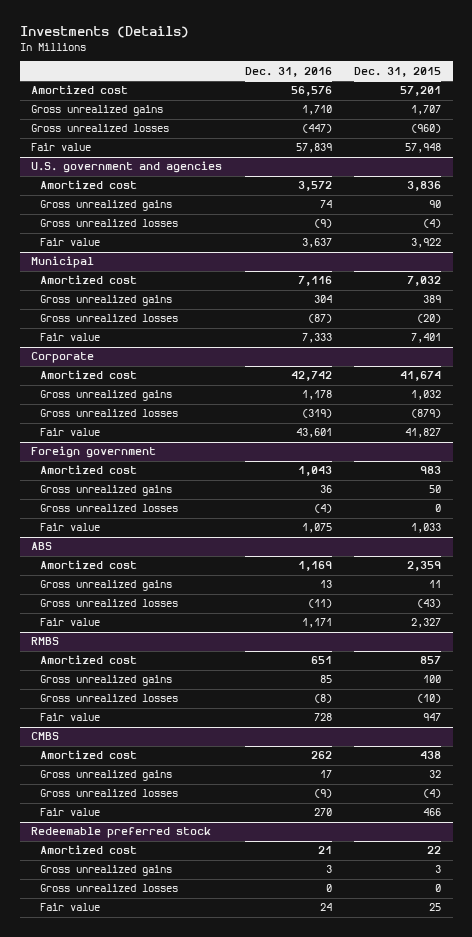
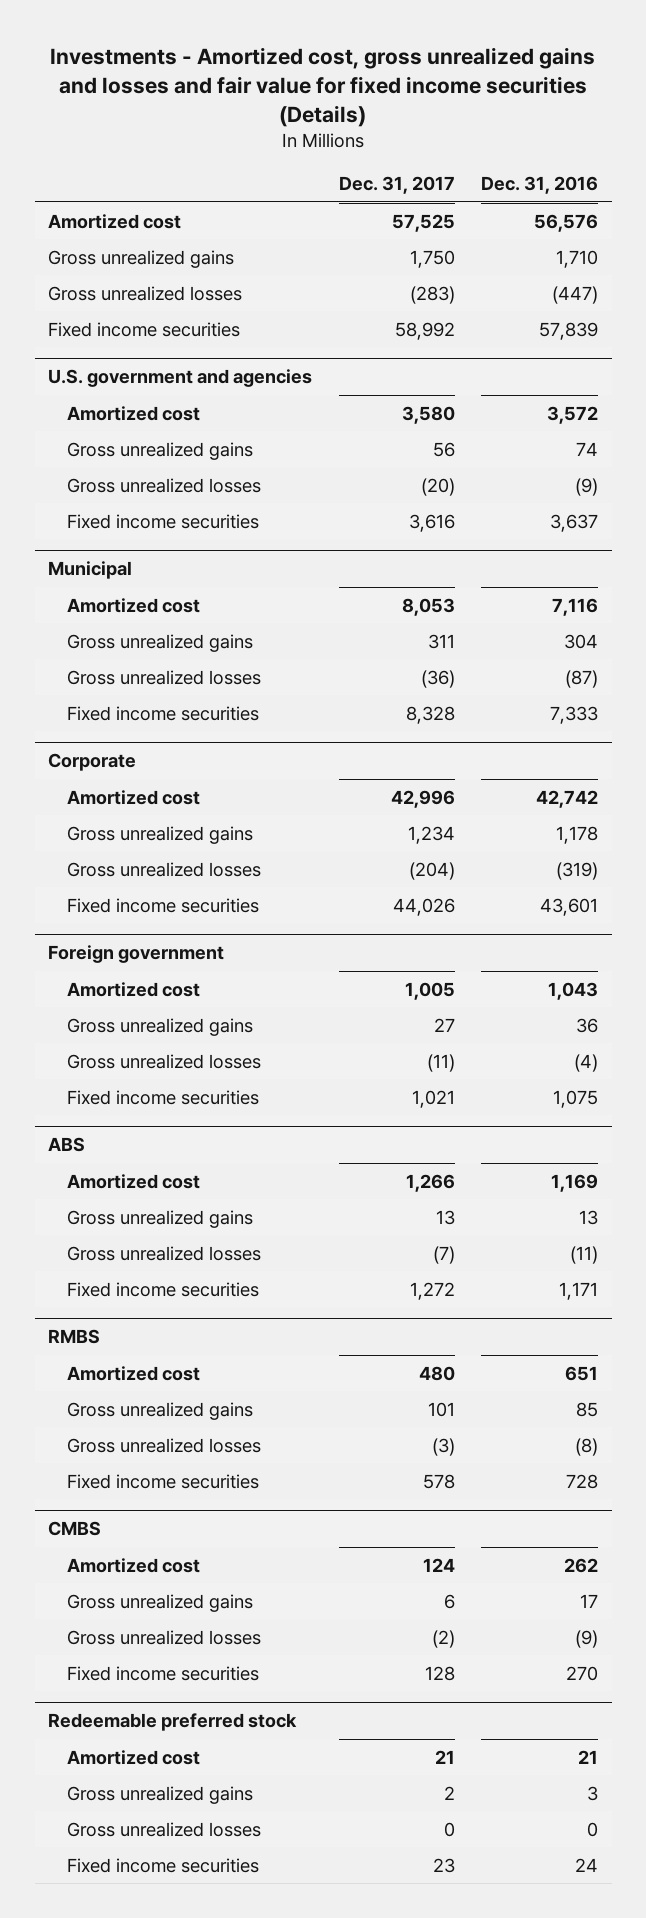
[19,26,189,39] Investments (Details) -> [50,46,596,127] Investments - Amortized cost, gross unrealized gains and losses and fair value for fixed income securities (Details)
[354,66,442,77] Dec. 31, 2015 -> none
none -> [338,176,455,195] Dec. 31, 2017
[31,143,92,152] Fair value -> [47,321,240,337] Fixed income securities
[39,238,100,247] Fair value -> [67,513,260,529] Fixed income securities
[39,333,100,342] Fair value -> [67,705,260,721] Fixed income securities
[39,428,100,437] Fair value -> [67,897,260,913] Fixed income securities
[39,523,100,532] Fair value -> [67,1089,260,1105] Fixed income securities
[39,618,100,627] Fair value -> [67,1281,260,1297] Fixed income securities
[39,713,100,722] Fair value -> [67,1473,260,1489] Fixed income securities
[39,808,100,817] Fair value -> [67,1665,260,1681] Fixed income securities
[39,903,100,912] Fair value -> [67,1857,260,1873] Fixed income securities

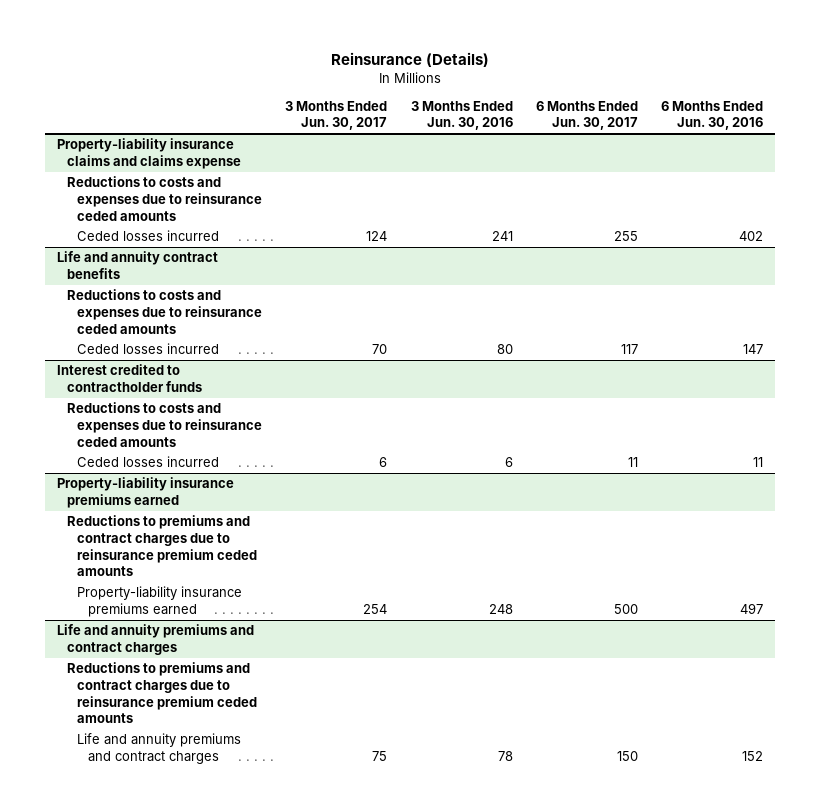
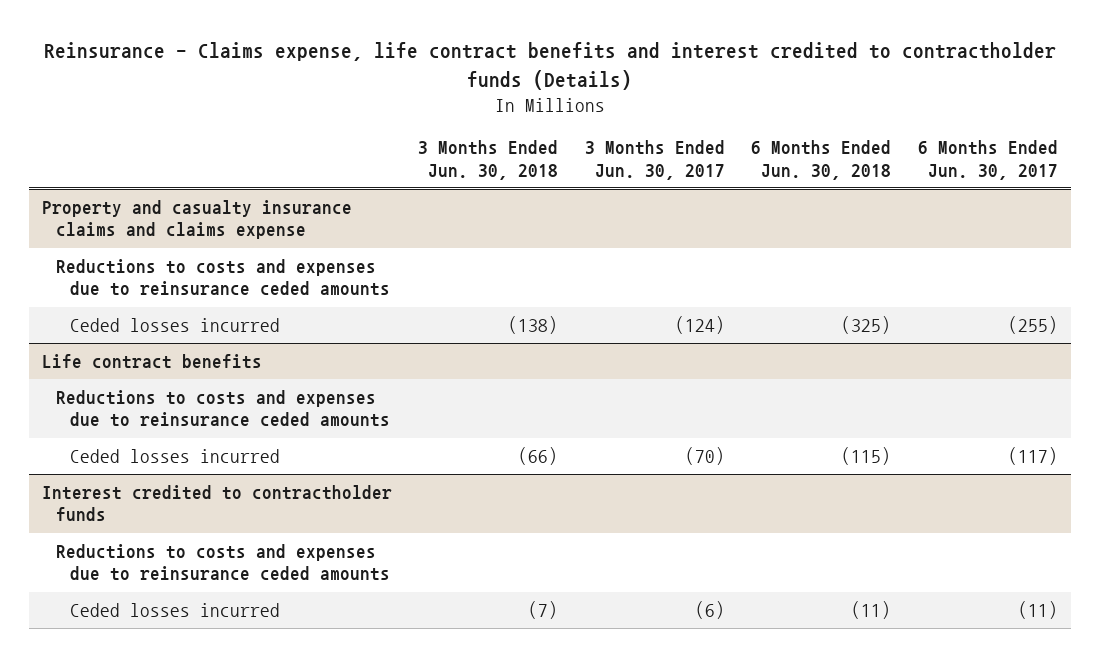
[330,52,489,68] Reinsurance (Details) -> [43,42,1056,90] Reinsurance - Claims expense, life contract benefits and interest credited to contractholder funds (Details)
[410,100,513,131] 3 Months Ended Jun. 30, 2016 -> none
[661,100,764,131] 6 Months Ended Jun. 30, 2016 -> none
none -> [418,140,559,180] 3 Months Ended Jun. 30, 2018
none -> [751,140,892,180] 6 Months Ended Jun. 30, 2018
[56,138,241,169] Property-liability insurance claims and claims expense -> [41,200,352,240] Property and casualty insurance claims and claims expense
[366,231,388,242] 124 -> [674,316,725,335] (124)
[613,231,638,242] 255 -> [1007,316,1058,335] (255)
[56,251,218,279] Life and annuity contract benefits -> [41,354,262,370] Life contract benefits
[372,344,388,355] 70 -> [684,447,725,466] (70)
[620,344,638,355] 117 -> [1007,447,1058,466] (117)
[56,477,234,508] Property-liability insurance premiums earned -> none
[66,515,258,577] Reductions to premiums and contract charges due to reinsurance premium ceded amounts -> none
[77,586,243,617] Property-liability insurance premiums earned -> none
[56,624,254,655] Life and annuity premiums and contract charges -> none
[66,662,258,724] Reductions to premiums and contract charges due to reinsurance premium ceded amounts -> none
[77,733,242,764] Life and annuity premiums and contract charges -> none
[379,457,388,468] 6 -> [694,601,725,620] (6)
[627,457,638,468] 11 -> [1017,601,1058,620] (11)

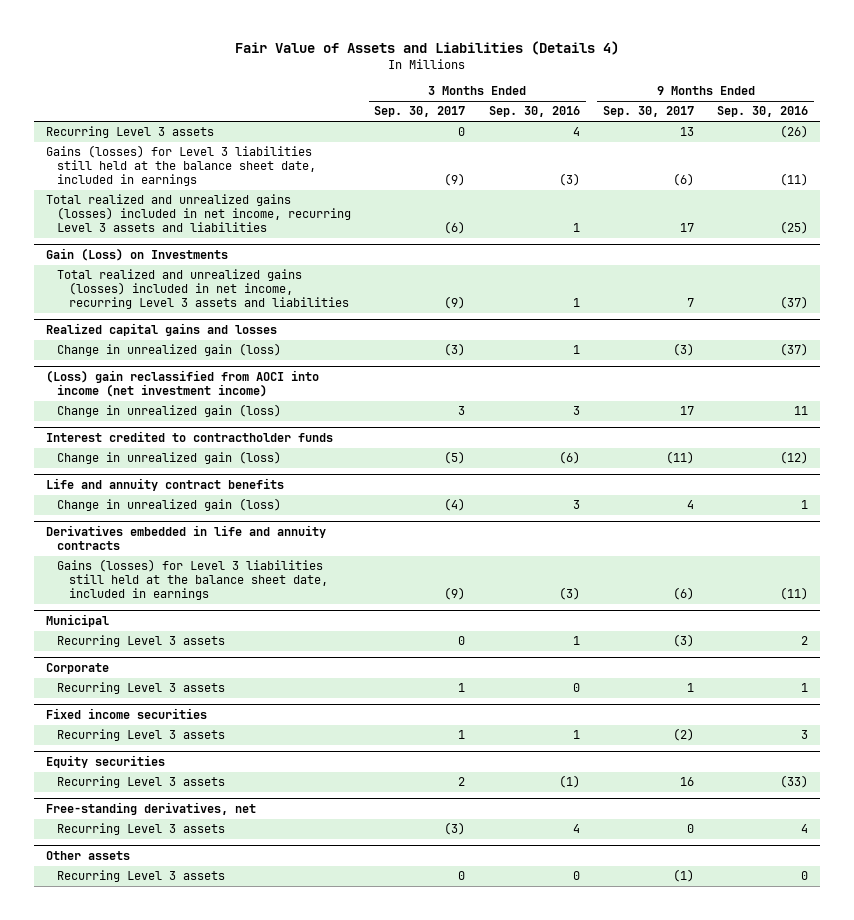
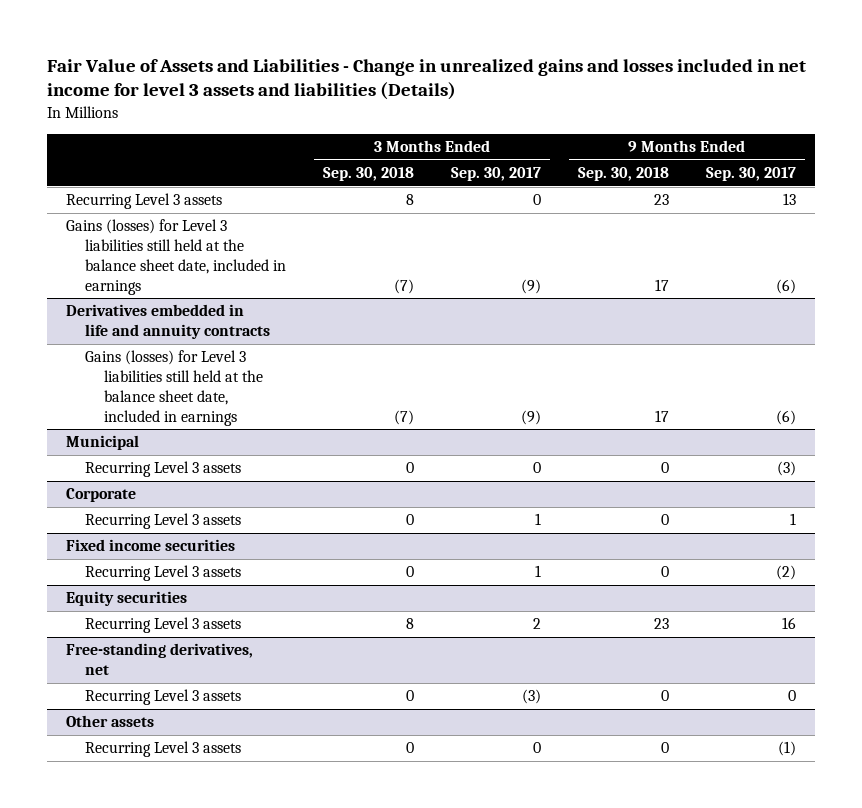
[234,40,619,55] Fair Value of Assets and Liabilities (Details 4) -> [47,58,807,101] Fair Value of Assets and Liabilities - Change in unrealized gains and losses included in net income for level 3 assets and liabilities (Details)
[488,106,580,118] Sep. 30, 2016 -> none
[717,106,809,118] Sep. 30, 2016 -> none
none -> [322,167,414,182] Sep. 30, 2018
none -> [577,167,669,182] Sep. 30, 2018
[45,194,352,233] Total realized and unrealized gains (losses) included in net income, recurring Level 3 assets and liabilities -> none
[45,248,228,262] Gain (Loss) on Investments -> none
[57,269,349,310] Total realized and unrealized gains (losses) included in net income, recurring Level 3 assets and liabilities -> none
[45,323,277,337] Realized capital gains and losses -> none
[57,343,282,357] Change in unrealized gain (loss) -> none
[45,370,319,398] (Loss) gain reclassified from AOCI into income (net investment income) -> none
[57,404,282,418] Change in unrealized gain (loss) -> none
[45,431,333,443] Interest credited to contractholder funds -> none
[57,451,282,465] Change in unrealized gain (loss) -> none
[45,478,284,492] Life and annuity contract benefits -> none
[57,498,282,512] Change in unrealized gain (loss) -> none

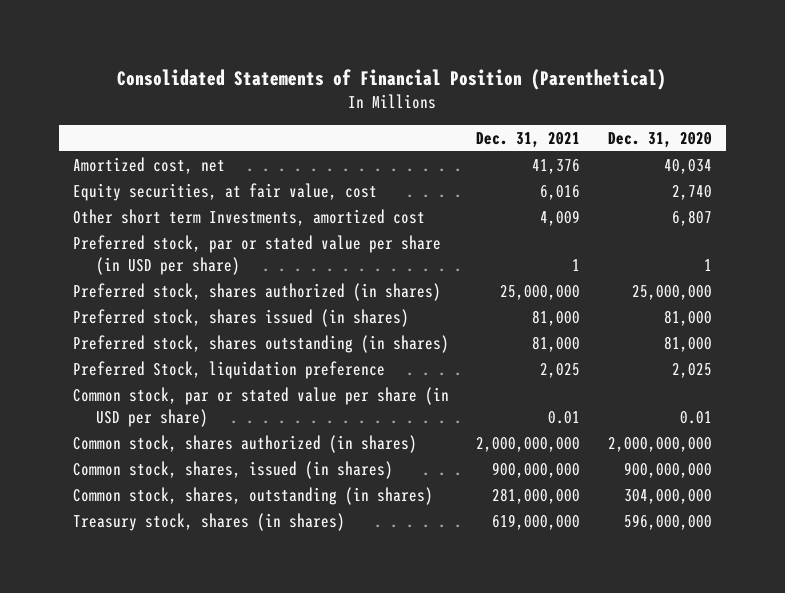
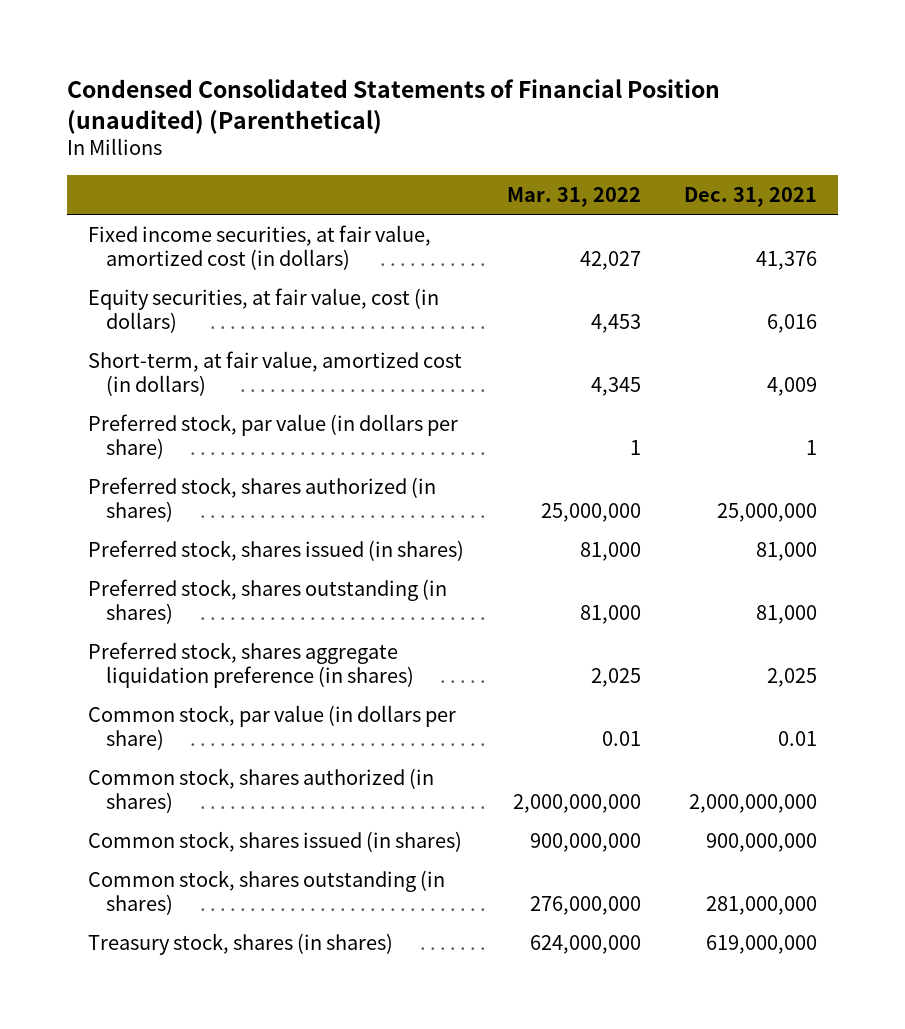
[117,69,667,91] Consolidated Statements of Financial Position (Parenthetical) -> [66,78,720,134] Condensed Consolidated Statements of Financial Position (unaudited) (Parenthetical)
[607,131,712,148] Dec. 31, 2020 -> none
none -> [506,187,641,208] Mar. 31, 2022
[72,156,225,174] Amortized cost, net -> [88,224,432,270] Fixed income securities, at fair value, amortized cost (in dollars)
[72,182,377,201] Equity securities, at fair value, cost -> [88,287,440,333] Equity securities, at fair value, cost (in dollars)
[72,208,425,226] Other short term Investments, amortized cost -> [88,350,463,396] Short-term, at fair value, amortized cost (in dollars)
[72,234,441,275] Preferred stock, par or stated value per share (in USD per share) -> [88,413,459,459] Preferred stock, par value (in dollars per share)
[72,360,385,379] Preferred Stock, liquidation preference -> [88,641,414,688] Preferred stock, shares aggregate liquidation preference (in shares)
[72,386,449,427] Common stock, par or stated value per share (in USD per share) -> [88,704,457,750] Common stock, par value (in dollars per share)
[72,460,393,479] Common stock, shares, issued (in shares) -> [88,830,463,852] Common stock, shares issued (in shares)
[72,486,433,505] Common stock, shares, outstanding (in shares) -> [88,869,446,915] Common stock, shares outstanding (in shares)

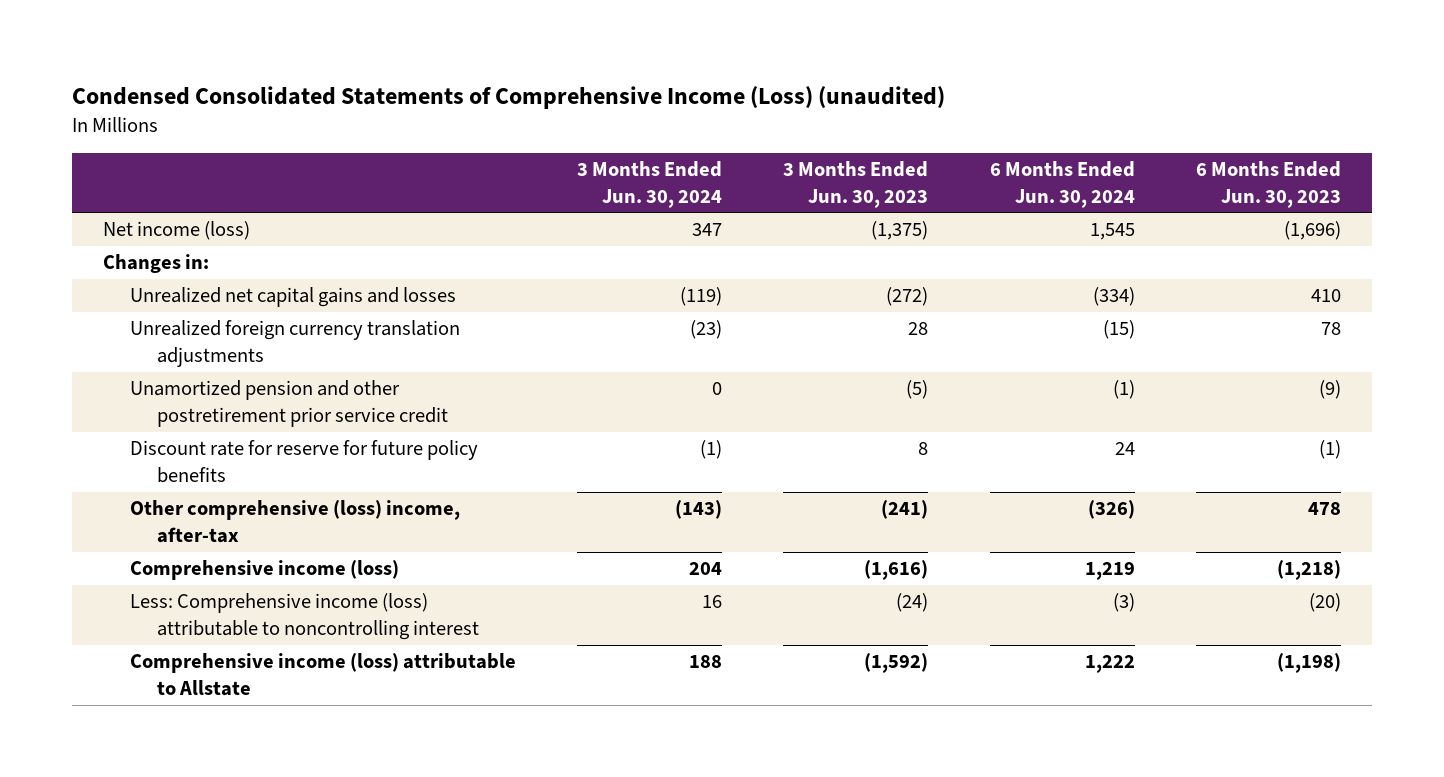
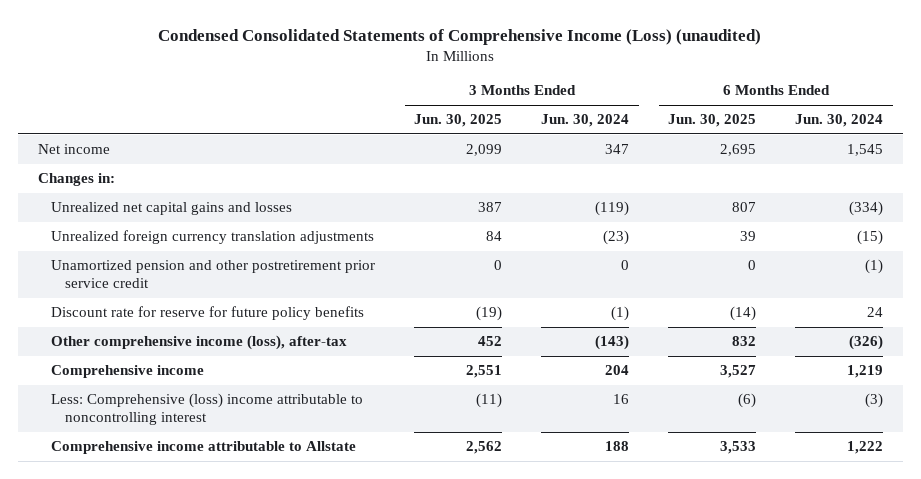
[783,161,929,208] 3 Months Ended Jun. 30, 2023 -> none
[1195,161,1341,208] 6 Months Ended Jun. 30, 2023 -> none
none -> [414,114,503,128] Jun. 30, 2025
none -> [668,114,757,128] Jun. 30, 2025
[102,221,250,241] Net income (loss) -> [37,144,110,155] Net income
[129,500,460,543] Other comprehensive (loss) income, after-tax -> [51,335,348,351] Other comprehensive income (loss), after-tax
[129,560,399,581] Comprehensive income (loss) -> [51,365,205,379] Comprehensive income
[129,593,479,640] Less: Comprehensive income (loss) attributable to noncontrolling interest -> [51,393,364,426] Less: Comprehensive (loss) income attributable to noncontrolling interest
[129,653,516,696] Comprehensive income (loss) attributable to Allstate -> [51,441,357,455] Comprehensive income attributable to Allstate

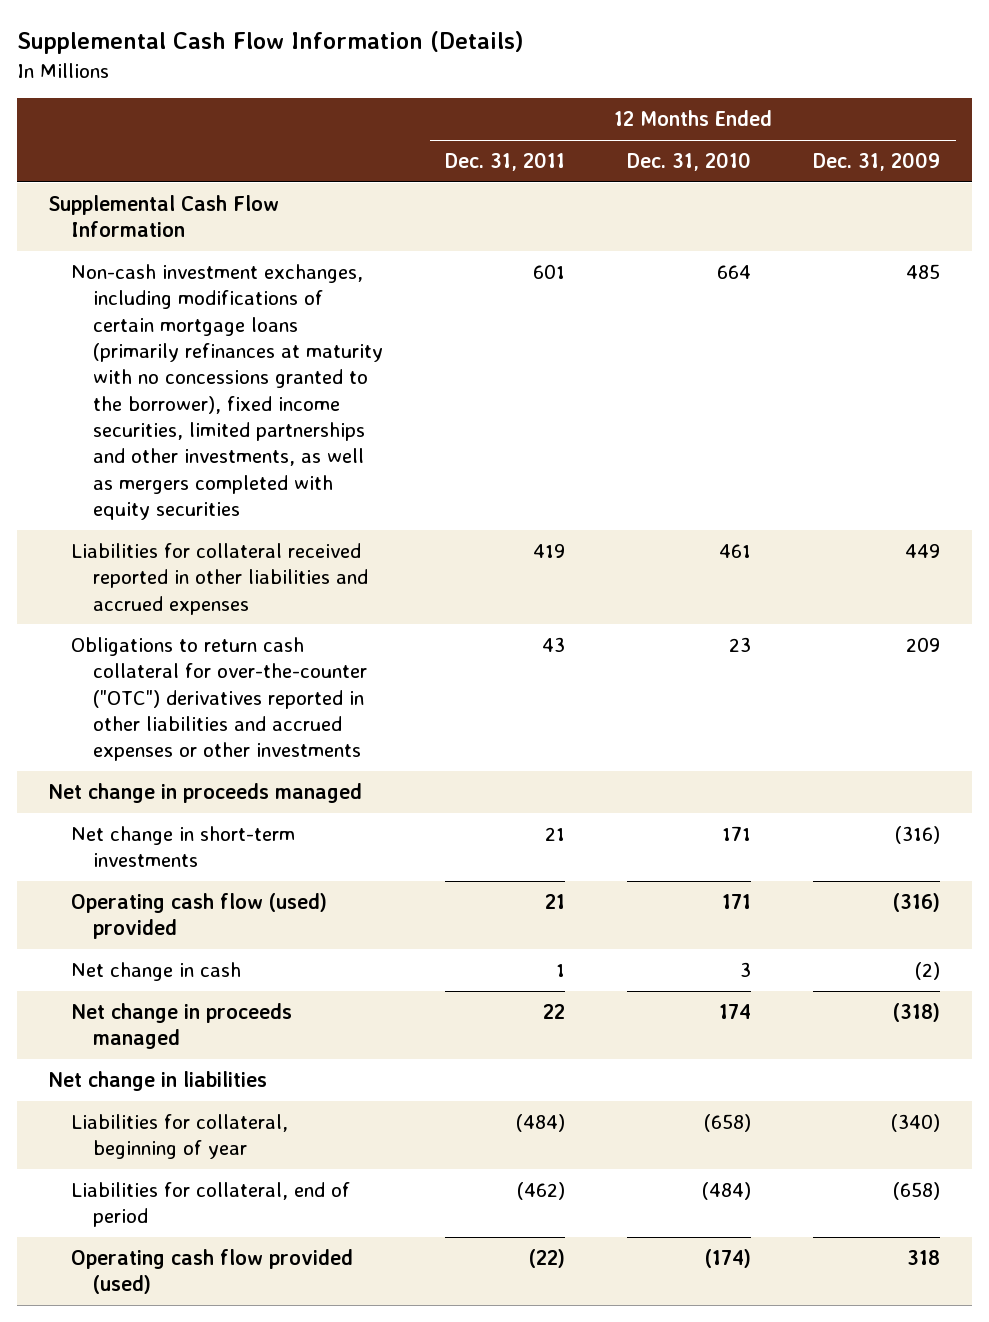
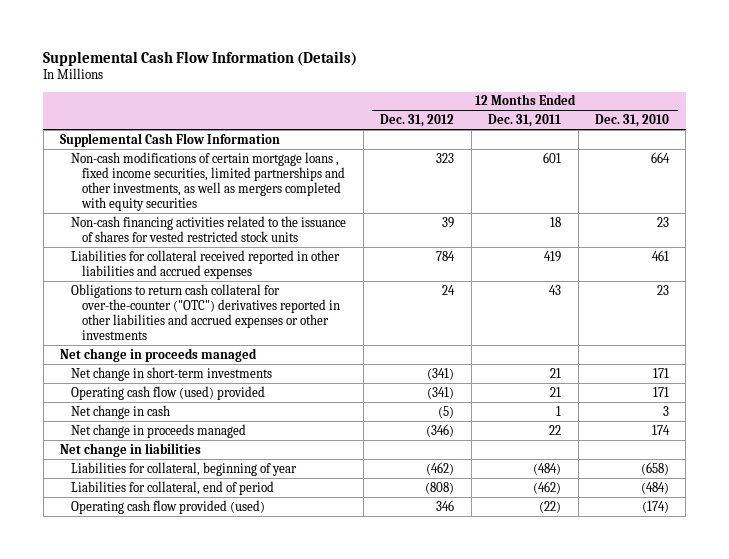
[813,152,941,172] Dec. 31, 2009 -> none
none -> [380,114,455,128] Dec. 31, 2012
[70,263,384,520] Non-cash investment exchanges, including modifications of certain mortgage loans (primarily refinances at maturity with no concessions granted to the borrower), fixed income securities, limited partnerships and other investments, as well as mergers completed with equity securities -> [71,151,345,212] Non-cash modifications of certain mortgage loans , fixed income securities, limited partnerships and other investments, as well as mergers completed with equity securities
none -> [71,215,347,242] Non-cash financing activities related to the issuance of shares for vested restricted stock units

